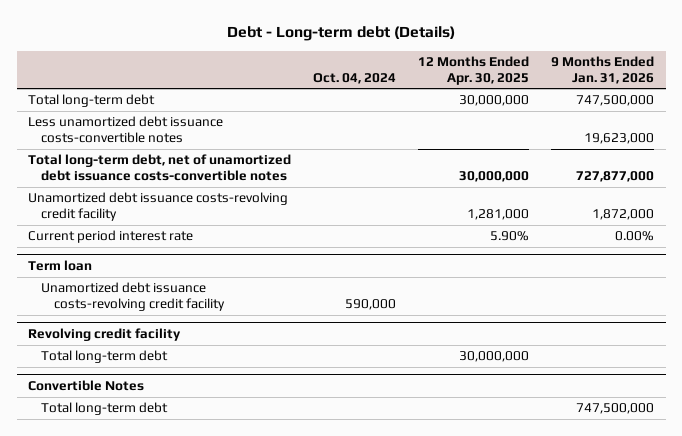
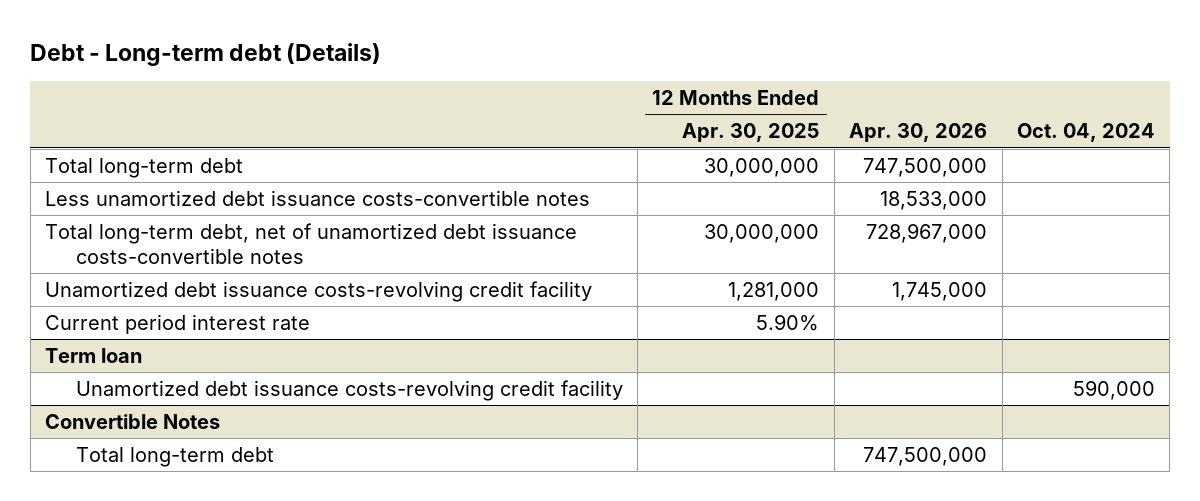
[551,55,655,84] 9 Months Ended Jan. 31, 2026 -> none
none -> [849,123,988,143] Apr. 30, 2026
[27,328,181,342] Revolving credit facility -> none
[41,350,169,364] Total long-term debt -> none

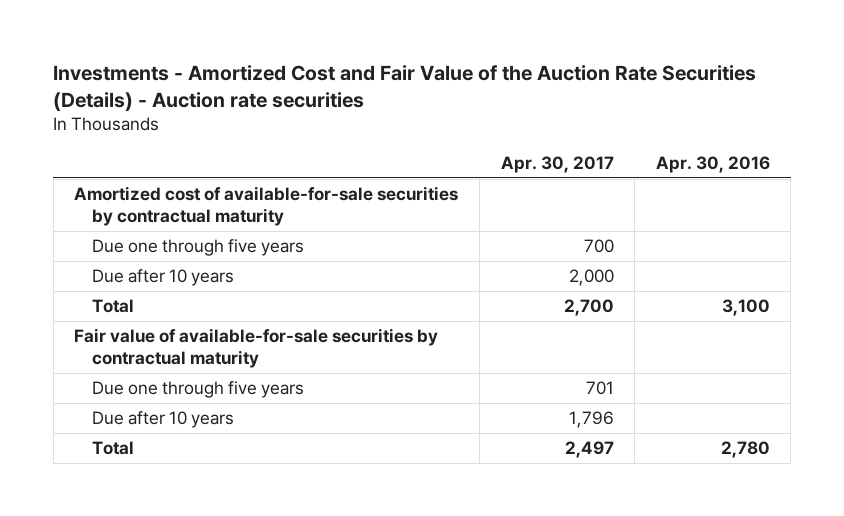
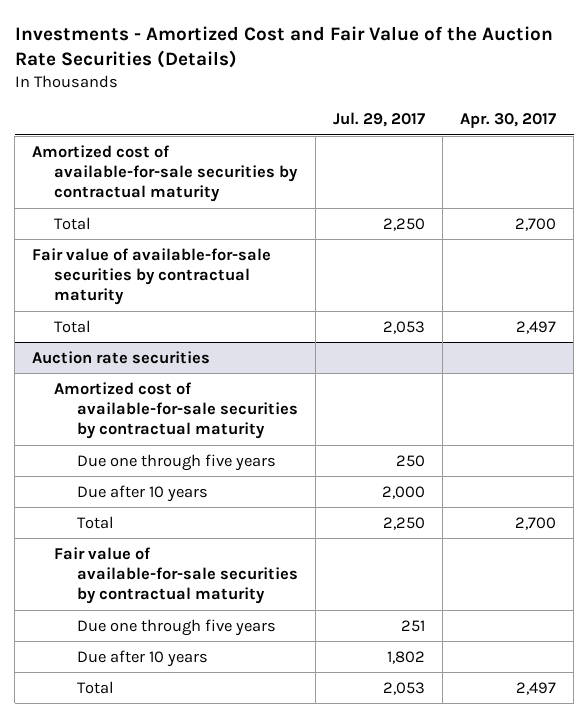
[53,65,757,112] Investments - Amortized Cost and Fair Value of the Auction Rate Securities (Details) - Auction rate securities -> [14,25,553,69] Investments - Amortized Cost and Fair Value of the Auction Rate Securities (Details)
[655,155,770,173] Apr. 30, 2016 -> none
none -> [332,112,425,128] Jul. 29, 2017
[92,239,305,257] Due one through five years -> none
[92,269,235,287] Due after 10 years -> none
[92,381,305,399] Due one through five years -> none
[92,411,235,429] Due after 10 years -> none
none -> [32,350,211,364] Auction rate securities
none -> [54,381,298,440] Amortized cost of available-for-sale securities by contractual maturity
none -> [76,453,276,471] Due one through five years
none -> [76,484,208,502] Due after 10 years
none -> [76,515,114,529] Total
none -> [54,546,298,605] Fair value of available-for-sale securities by contractual maturity
none -> [76,618,276,636] Due one through five years
none -> [76,649,208,667] Due after 10 years
none -> [76,680,114,694] Total

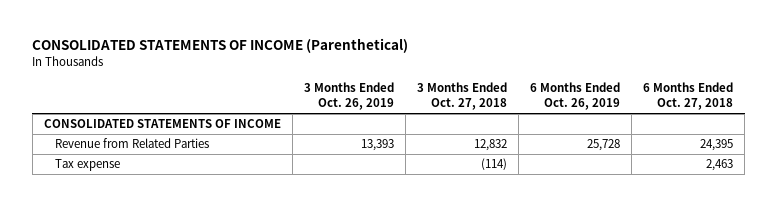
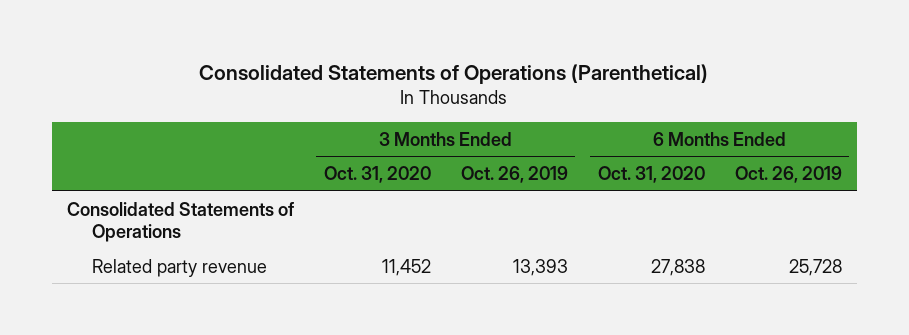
[32,38,409,54] CONSOLIDATED STATEMENTS OF INCOME (Parenthetical) -> [199,63,709,84] Consolidated Statements of Operations (Parenthetical)
[417,82,508,111] 3 Months Ended Oct. 27, 2018 -> none
[643,82,734,111] 6 Months Ended Oct. 27, 2018 -> none
none -> [323,166,431,184] Oct. 31, 2020
none -> [597,166,705,184] Oct. 31, 2020
[55,159,121,172] Tax expense -> none
[43,119,281,129] CONSOLIDATED STATEMENTS OF INCOME -> [66,201,294,243] Consolidated Statements of Operations
[55,138,210,149] Revenue from Related Parties -> [92,258,268,277] Related party revenue

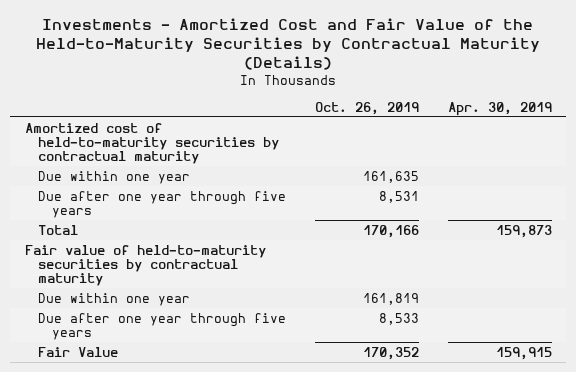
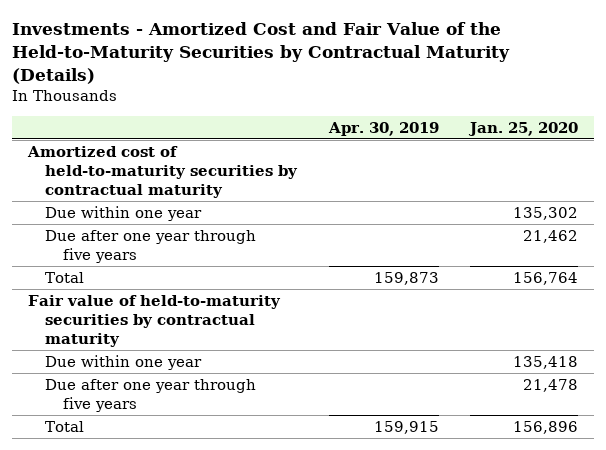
[314,101,419,115] Oct. 26, 2019 -> none
none -> [468,121,579,136] Jan. 25, 2020
[38,346,119,357] Fair Value -> [45,421,85,433] Total

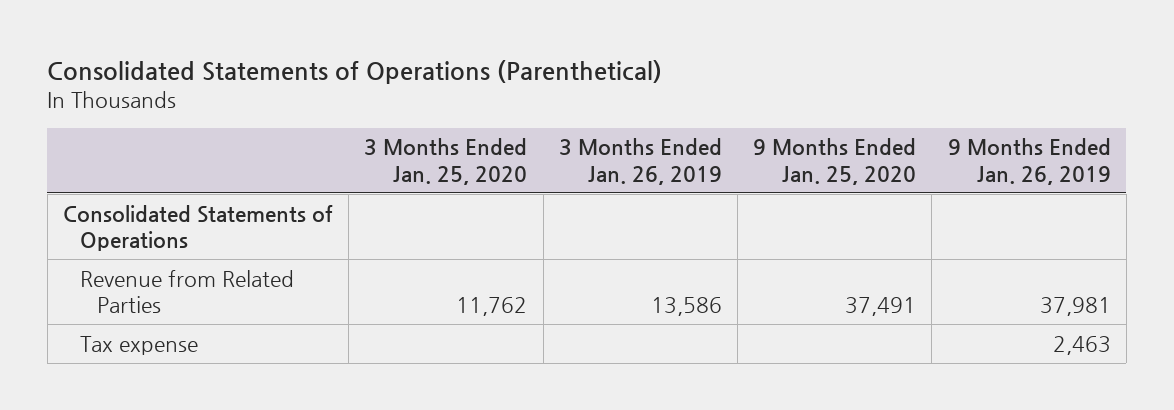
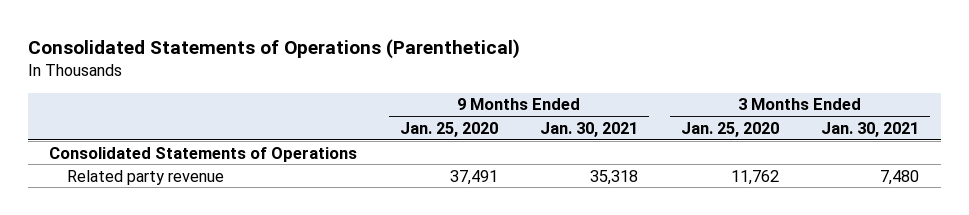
[558,138,722,185] 3 Months Ended Jan. 26, 2019 -> none
[947,138,1111,185] 9 Months Ended Jan. 26, 2019 -> none
none -> [540,121,639,137] Jan. 30, 2021
none -> [821,121,920,137] Jan. 30, 2021
[79,335,198,355] Tax expense -> none
[79,269,294,313] Revenue from Related Parties -> [66,169,224,185] Related party revenue

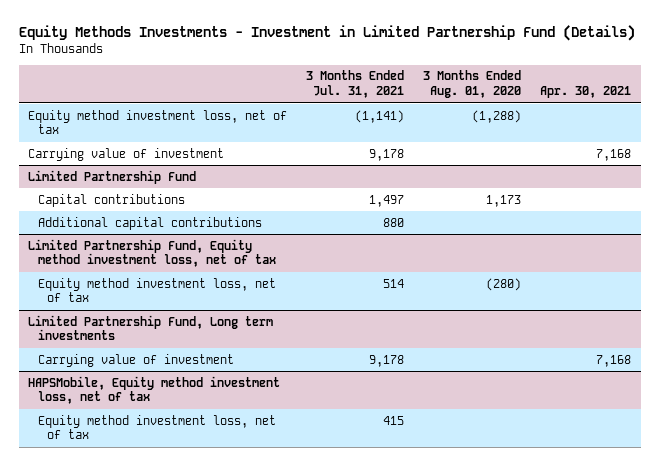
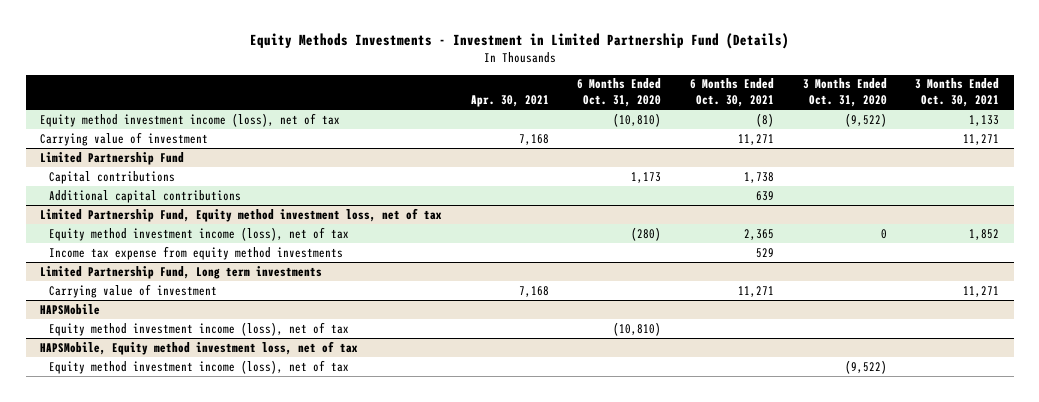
[306,70,405,99] 3 Months Ended Jul. 31, 2021 -> none
[423,70,522,99] 3 Months Ended Aug. 01, 2020 -> none
none -> [577,78,662,108] 6 Months Ended Oct. 31, 2020
none -> [689,78,774,108] 6 Months Ended Oct. 30, 2021
none -> [802,78,887,108] 3 Months Ended Oct. 31, 2020
none -> [915,78,1000,108] 3 Months Ended Oct. 30, 2021
[28,109,288,135] Equity method investment loss, net of tax -> [39,112,340,127] Equity method investment income (loss), net of tax
[37,277,276,303] Equity method investment loss, net of tax -> [49,226,350,241] Equity method investment income (loss), net of tax
none -> [49,245,344,260] Income tax expense from equity method investments
none -> [39,303,100,315] HAPSMobile
none -> [49,321,350,336] Equity method investment income (loss), net of tax
[37,414,276,440] Equity method investment loss, net of tax -> [49,359,350,374] Equity method investment income (loss), net of tax

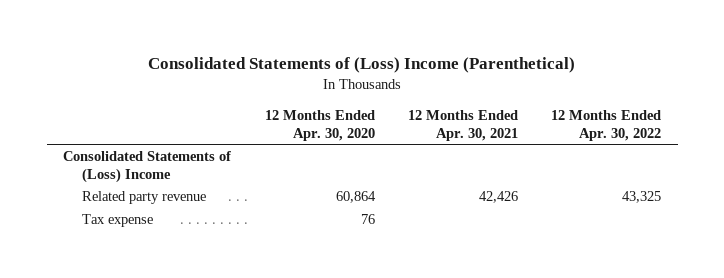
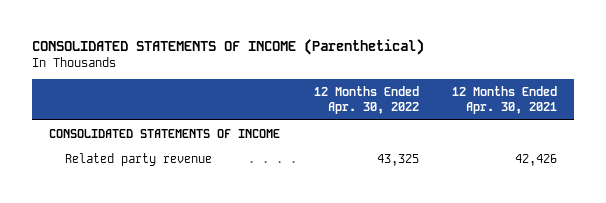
[148,57,576,74] Consolidated Statements of (Loss) Income (Parenthetical) -> [31,38,424,55] CONSOLIDATED STATEMENTS OF INCOME (Parenthetical)
[264,109,375,141] 12 Months Ended Apr. 30, 2020 -> none
[63,151,232,183] Consolidated Statements of (Loss) Income -> [48,128,280,138] CONSOLIDATED STATEMENTS OF INCOME
[82,214,154,228] Tax expense -> none

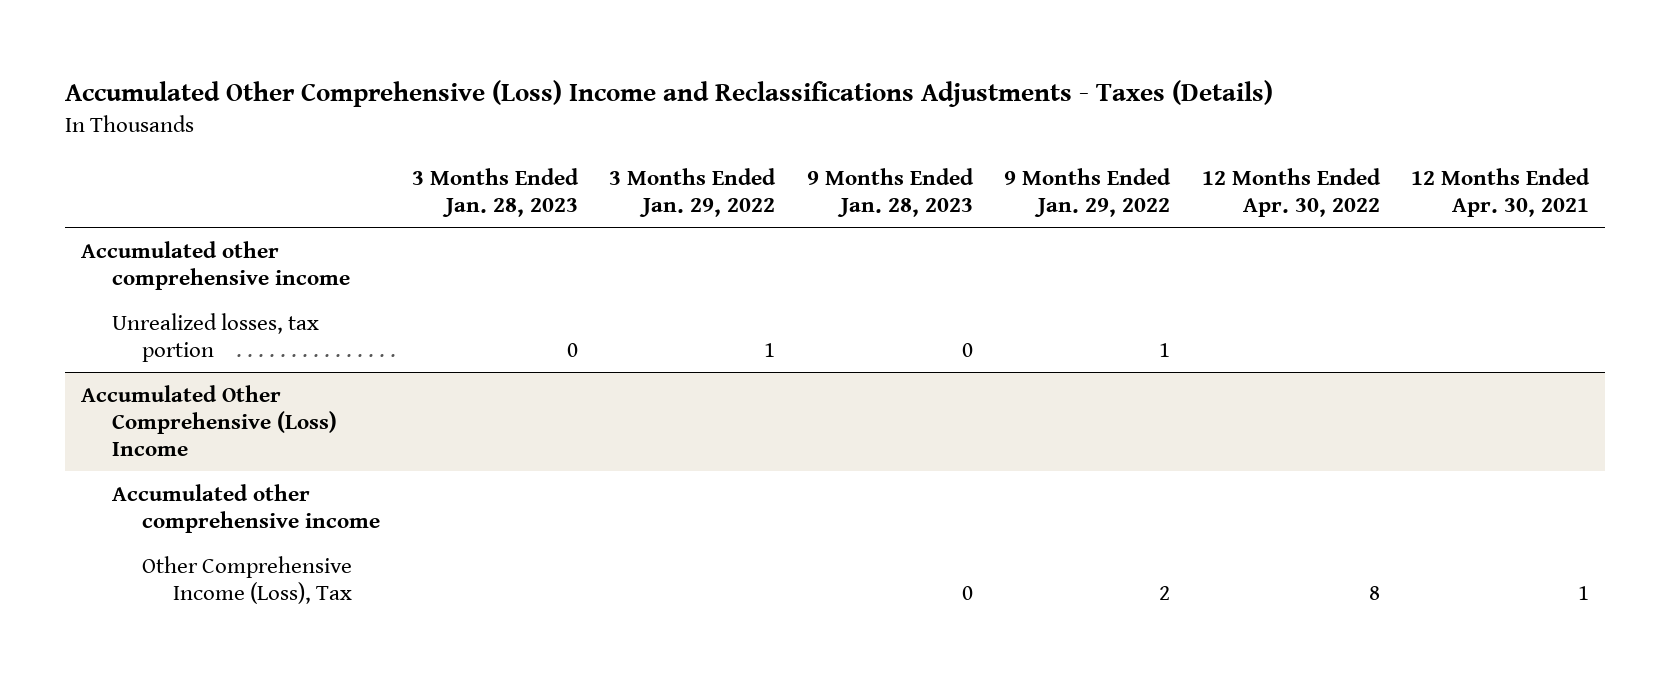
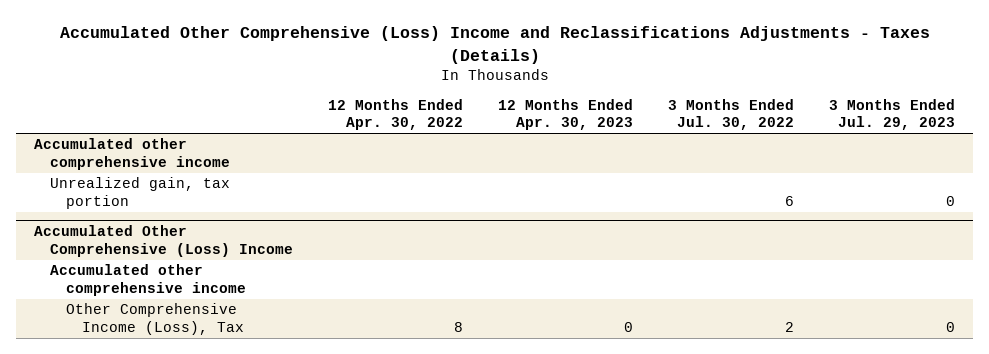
[411,167,579,217] 3 Months Ended Jan. 28, 2023 -> none
[609,167,777,217] 3 Months Ended Jan. 29, 2022 -> none
[806,167,974,217] 9 Months Ended Jan. 28, 2023 -> none
[1004,167,1172,217] 9 Months Ended Jan. 29, 2022 -> none
[1411,167,1591,217] 12 Months Ended Apr. 30, 2021 -> none
none -> [498,98,634,131] 12 Months Ended Apr. 30, 2023
none -> [668,98,795,131] 3 Months Ended Jul. 30, 2022
none -> [829,98,956,131] 3 Months Ended Jul. 29, 2023
[111,312,319,362] Unrealized losses, tax portion -> [50,177,231,210] Unrealized gain, tax portion

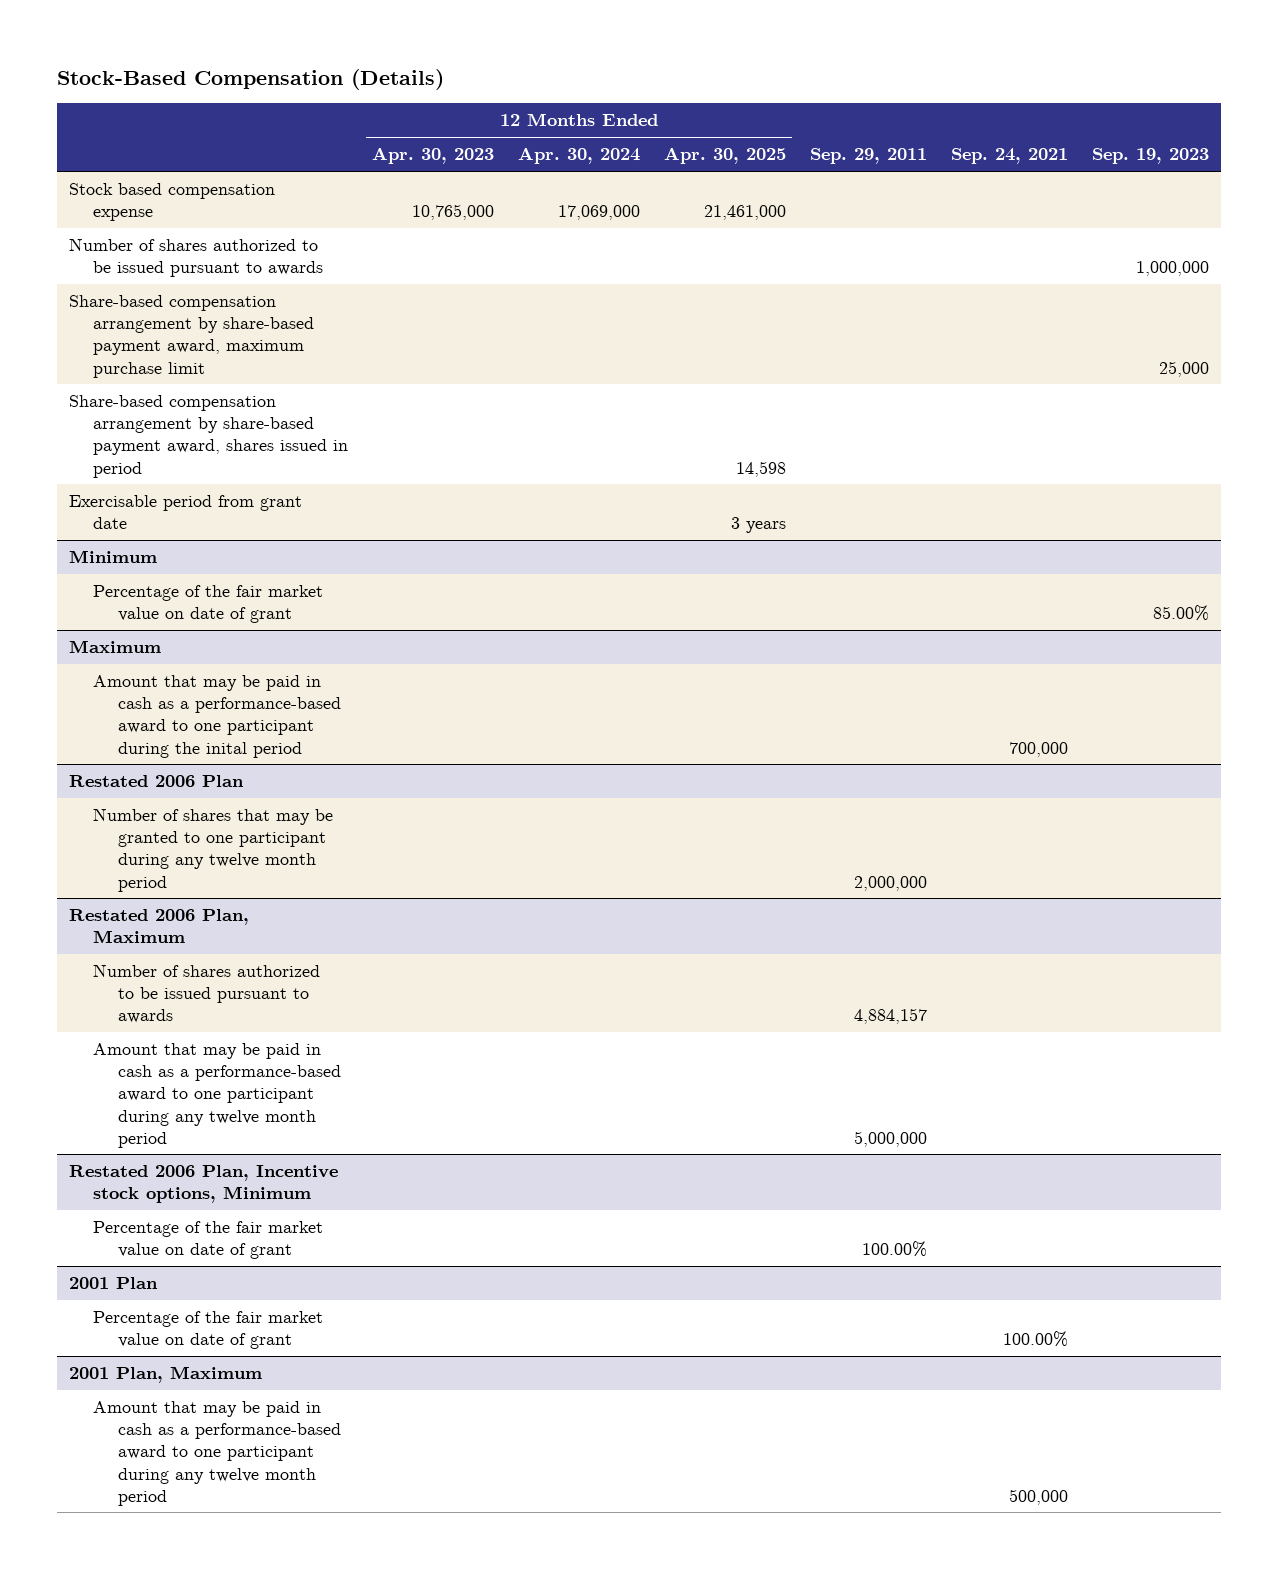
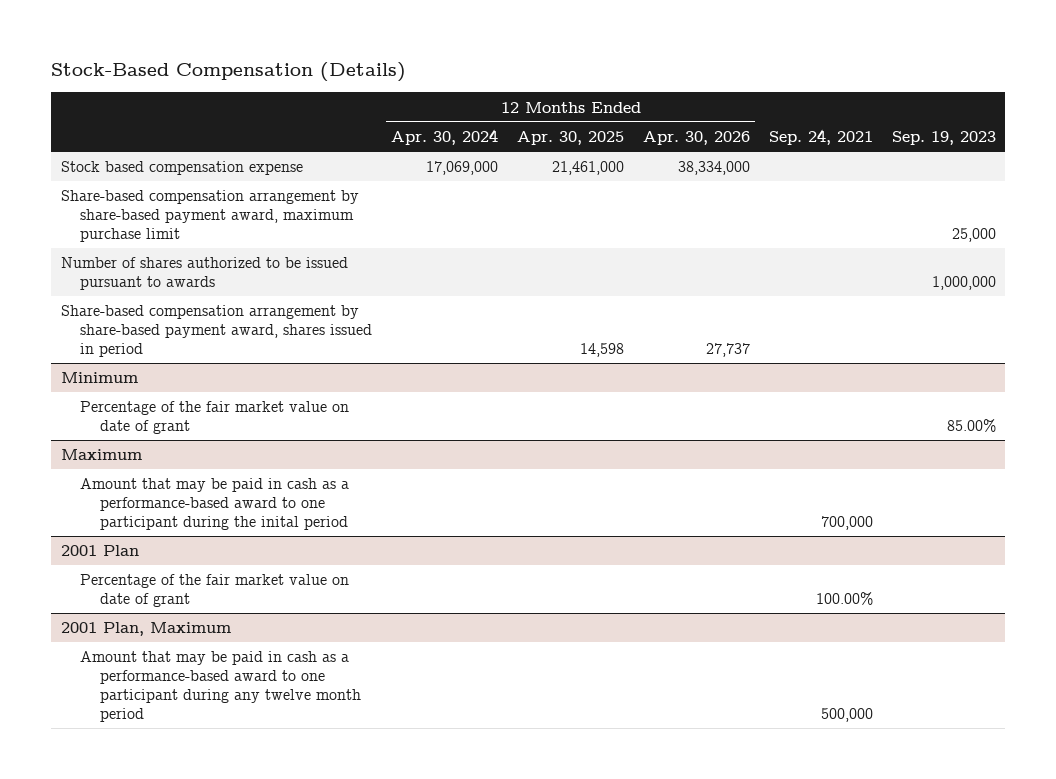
[372,147,495,165] Apr. 30, 2023 -> none
[810,148,928,165] Sep. 29, 2011 -> none
none -> [642,131,750,146] Apr. 30, 2026
[68,238,324,278] Number of shares authorized to be issued pursuant to awards -> [60,257,348,291] Number of shares authorized to be issued pursuant to awards
[68,495,302,530] Exercisable period from grant date -> none
[68,775,244,788] Restated 2006 Plan -> none
[93,808,334,892] Number of shares that may be granted to one participant during any twelve month period -> none
[68,909,249,944] Restated 2006 Plan, Maximum -> none
[93,964,321,1024] Number of shares authorized to be issued pursuant to awards -> none
[93,1043,342,1148] Amount that may be paid in cash as a performance-based award to one participant during any twelve month period -> none
[68,1165,338,1204] Restated 2006 Plan, Incentive stock options, Minimum -> none
[93,1221,324,1260] Percentage of the fair market value on date of grant -> none

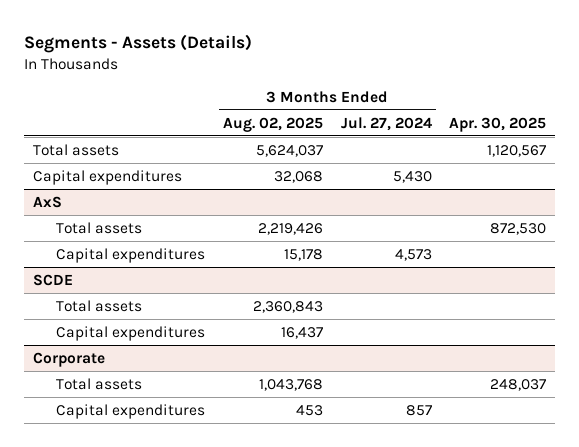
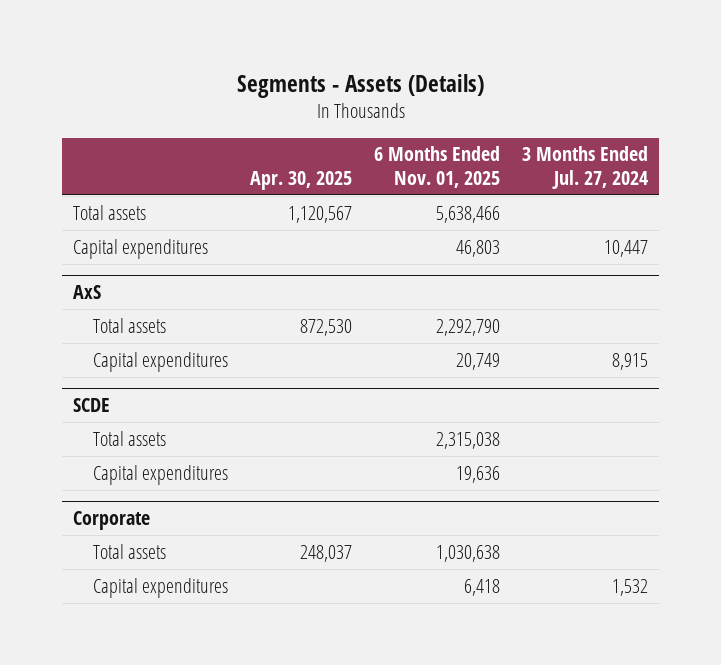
[223,116,324,132] Aug. 02, 2025 -> none
none -> [374,146,501,188] 6 Months Ended Nov. 01, 2025
[392,170,432,183] 5,430 -> [604,239,649,257] 10,447
[394,248,432,261] 4,573 -> [612,352,649,370] 8,915
[405,404,432,416] 857 -> [612,578,649,596] 1,532

